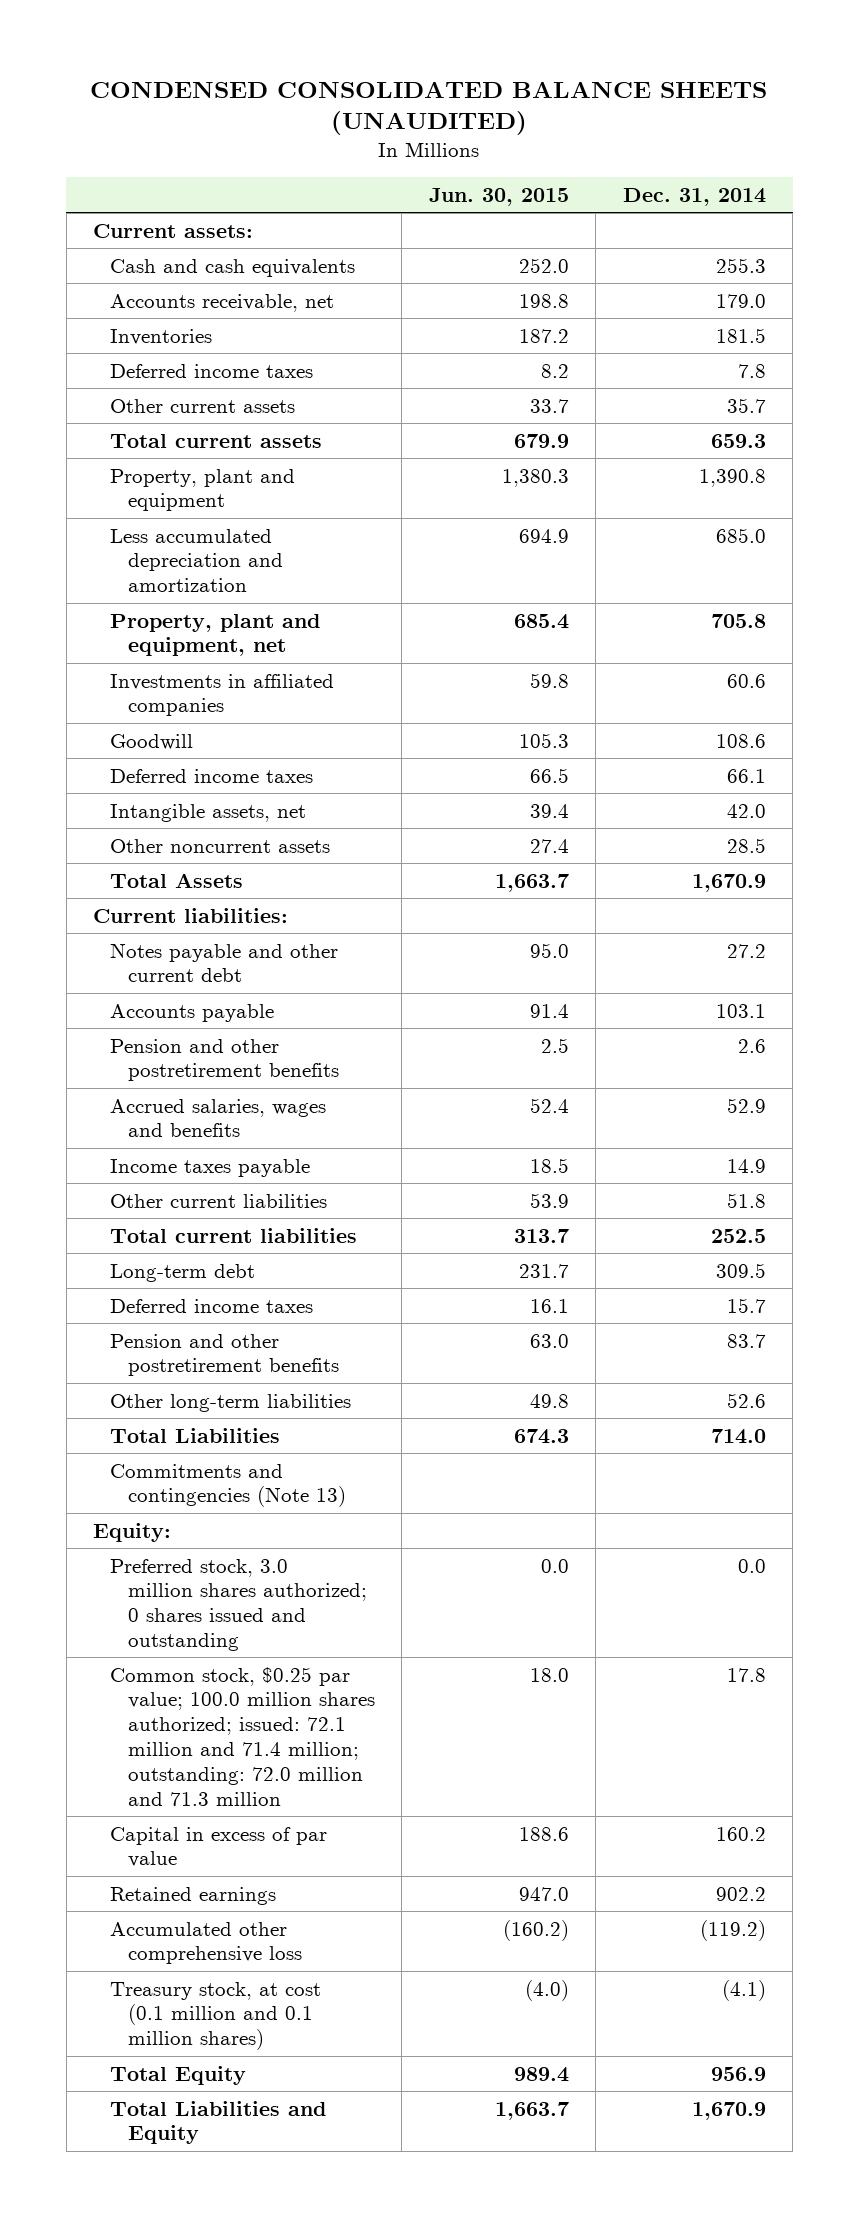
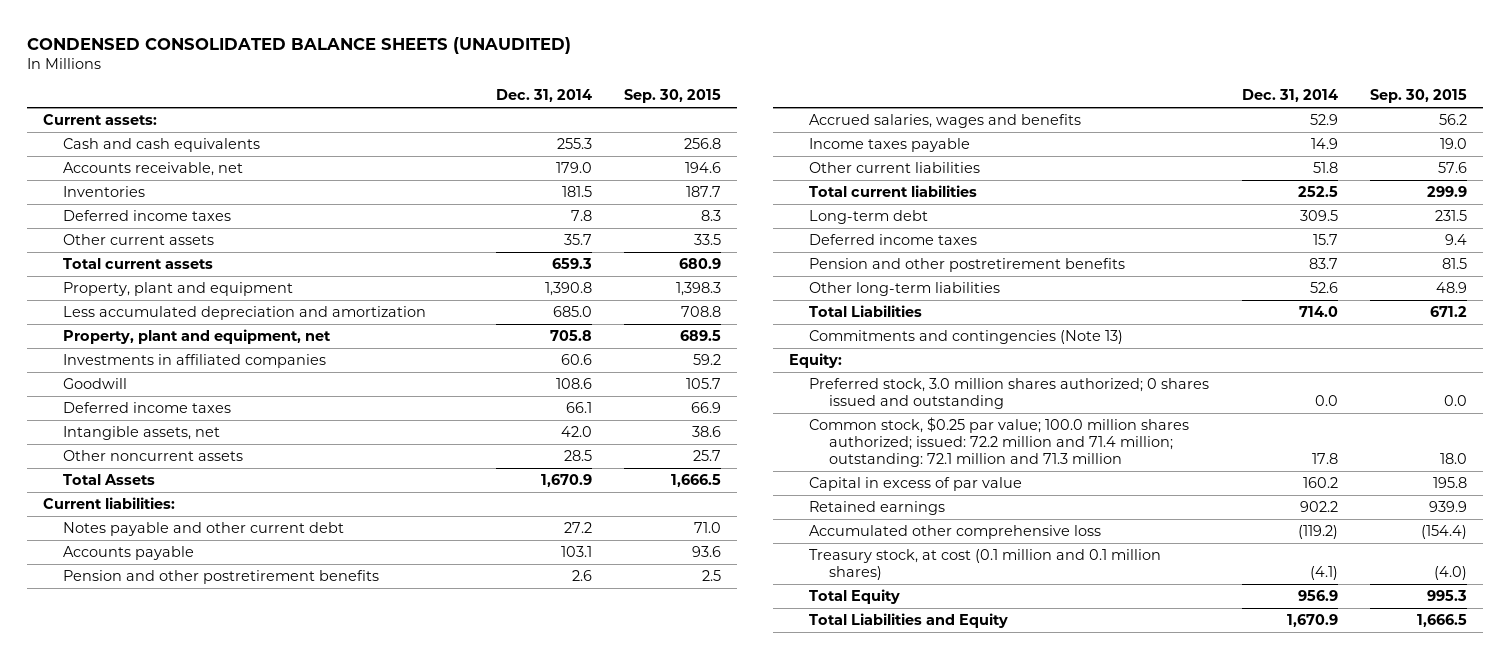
[428,187,569,206] Jun. 30, 2015 -> none
none -> [623,89,721,104] Sep. 30, 2015
[110,1666,375,1806] Common stock, $0.25 par value; 100.0 million shares authorized; issued: 72.1 million and 71.4 million; outstanding: 72.0 million and 71.3 million -> [809,417,1190,467] Common stock, $0.25 par value; 100.0 million shares authorized; issued: 72.2 million and 71.4 million; outstanding: 72.1 million and 71.3 million

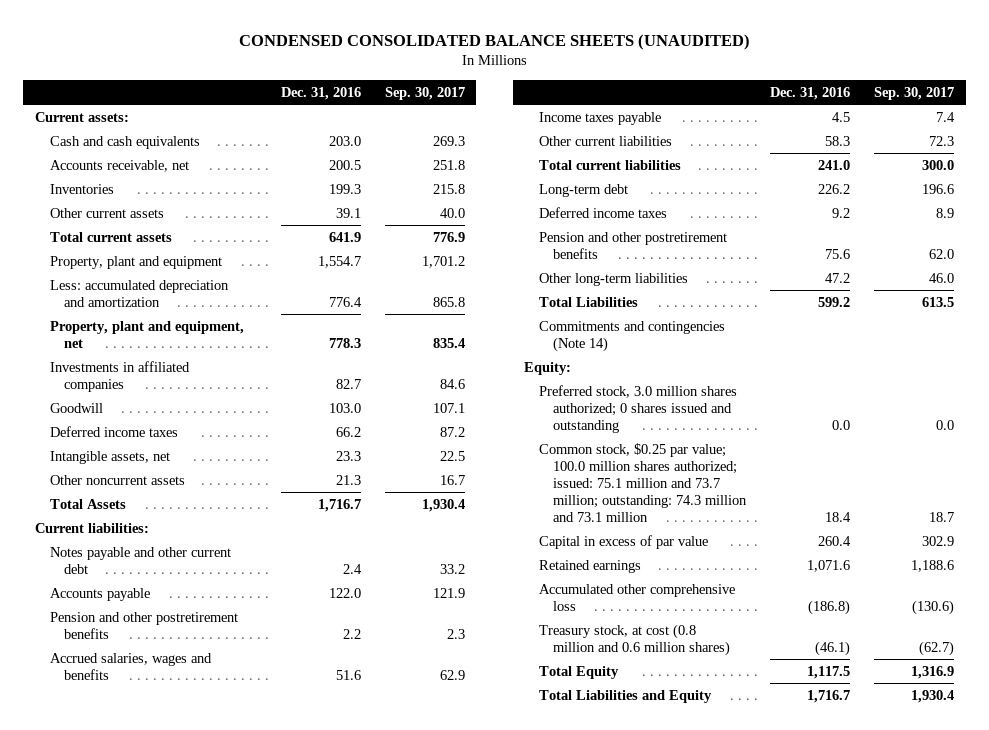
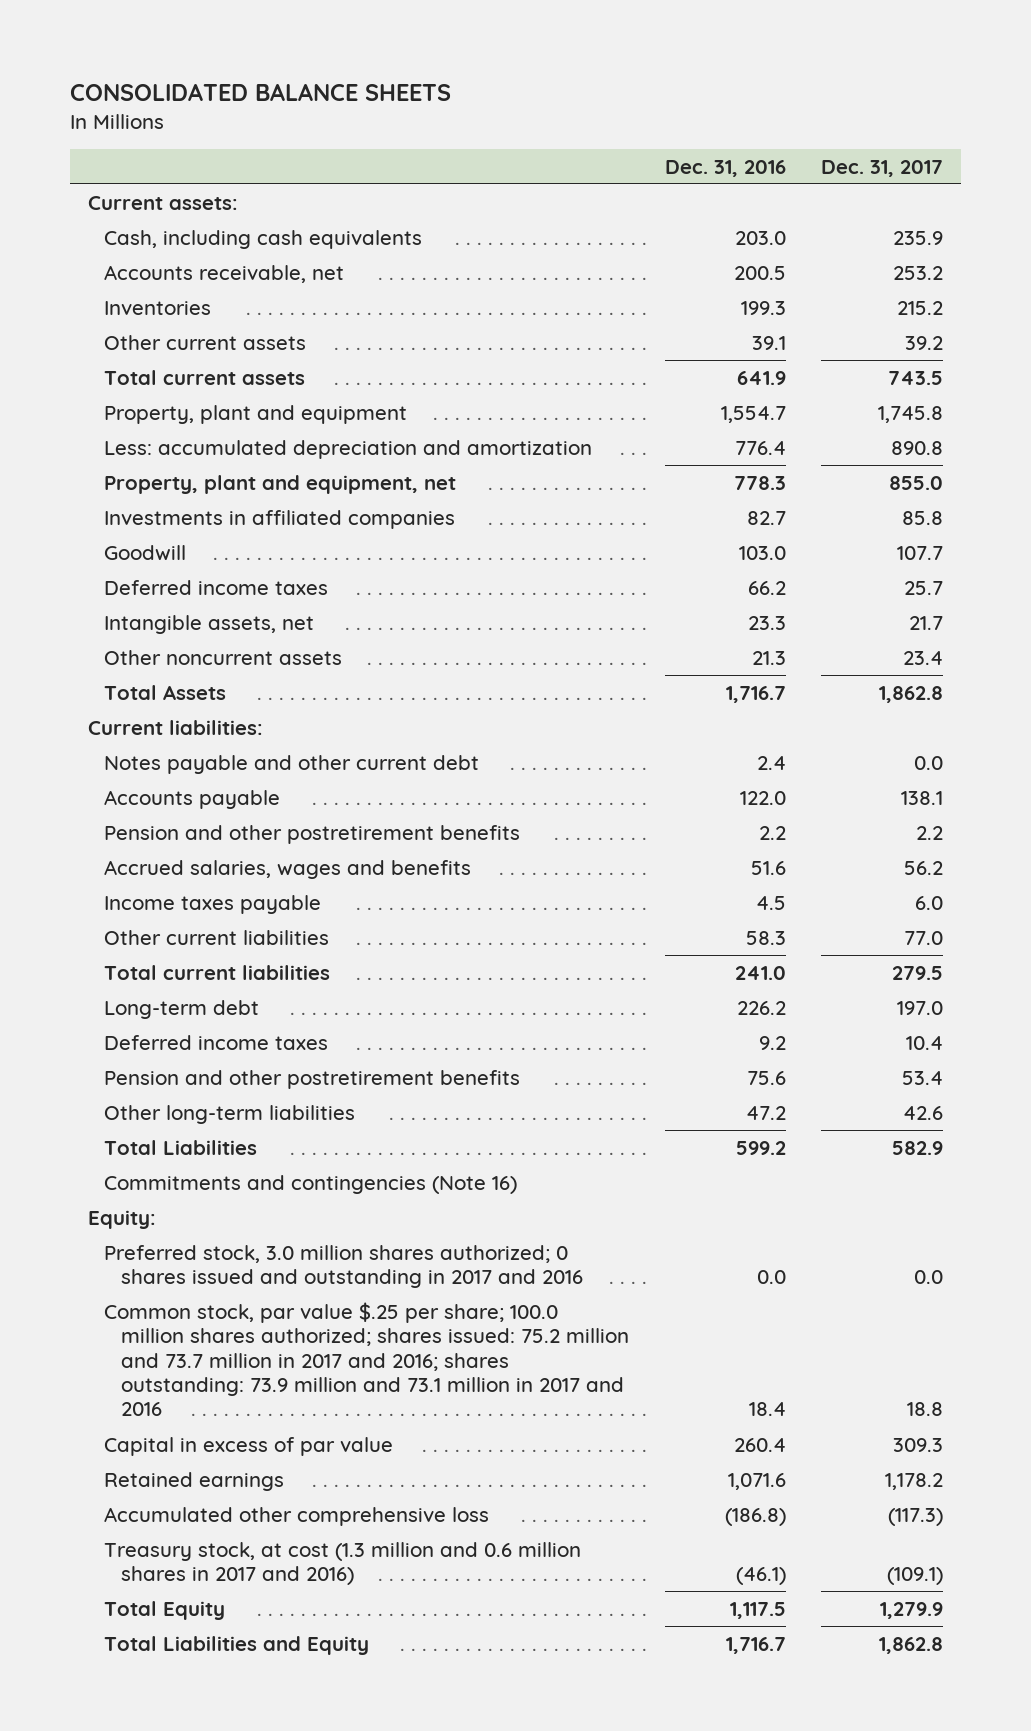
[238,33,750,50] CONDENSED CONSOLIDATED BALANCE SHEETS (UNAUDITED) -> [69,83,451,102] CONSOLIDATED BALANCE SHEETS
[384,86,465,100] Sep. 30, 2017 -> none
none -> [821,159,944,177] Dec. 31, 2017
[49,135,200,149] Cash and cash equivalents -> [104,229,423,249] Cash, including cash equivalents
[538,320,725,352] Commitments and contingencies (Note 14) -> [104,1174,518,1194] Commitments and contingencies (Note 16)
[538,384,737,433] Preferred stock, 3.0 million shares authorized; 0 shares issued and outstanding -> [104,1244,583,1289] Preferred stock, 3.0 million shares authorized; 0 shares issued and outstanding in 2017 and 2016
[538,442,748,522] Common stock, $0.25 par value; 100.0 million shares authorized; issued: 75.1 million and 73.7 million; outstanding: 74.3 million and 73.1 million -> [104,1301,629,1417] Common stock, par value $.25 per share; 100.0 million shares authorized; shares issued: 75.2 million and 73.7 million in 2017 and 2016; shares outstanding: 73.9 million and 73.1 million in 2017 and 2016
[538,623,731,656] Treasury stock, at cost (0.8 million and 0.6 million shares) -> [104,1541,582,1586] Treasury stock, at cost (1.3 million and 0.6 million shares in 2017 and 2016)

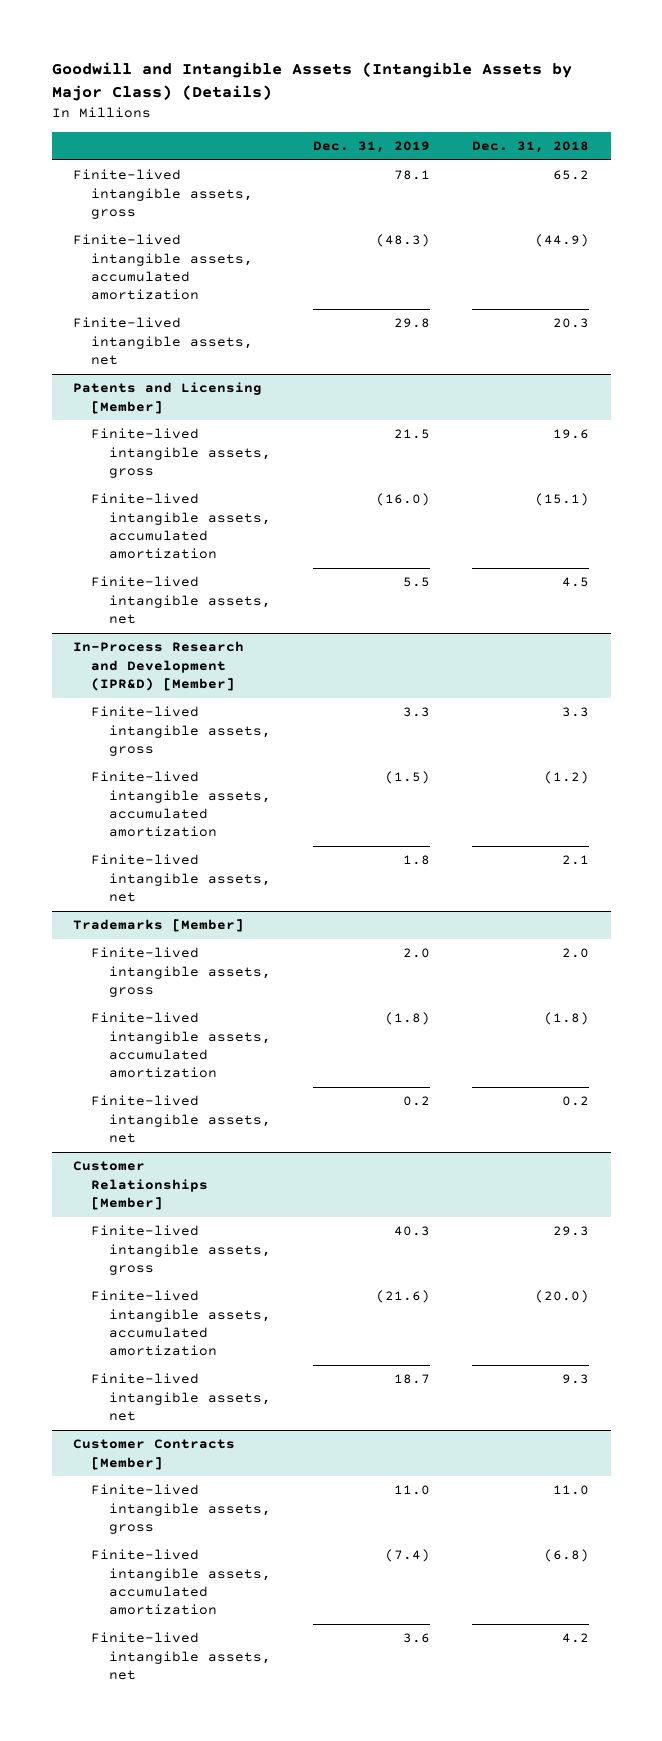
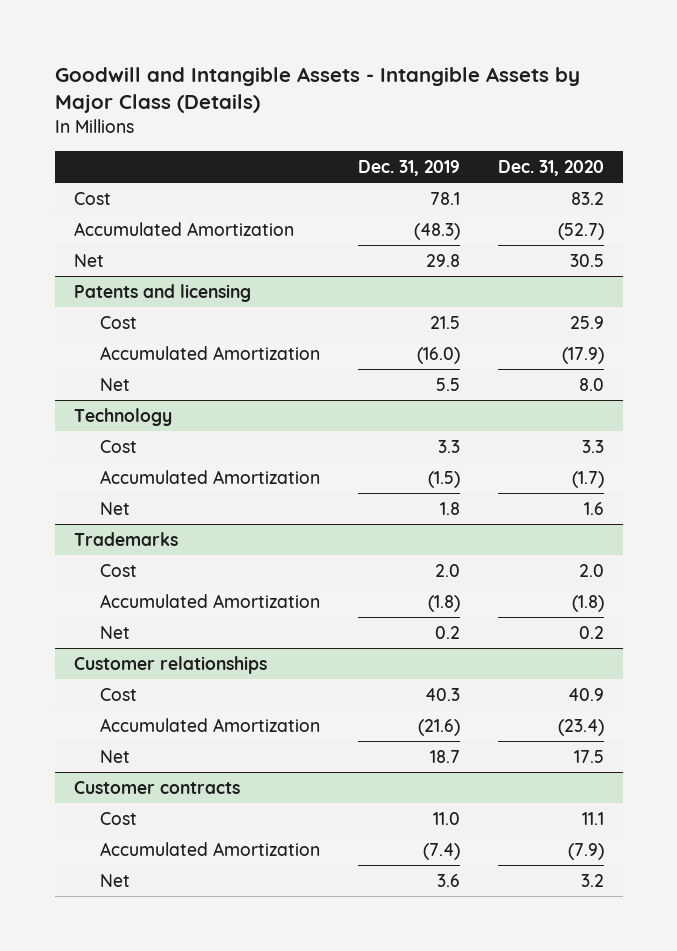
[51,62,572,102] Goodwill and Intangible Assets (Intangible Assets by Major Class) (Details) -> [54,67,580,114] Goodwill and Intangible Assets - Intangible Assets by Major Class (Details)
[472,141,590,154] Dec. 31, 2018 -> none
none -> [497,159,604,176] Dec. 31, 2020
[72,169,253,220] Finite-lived intangible assets, gross -> [73,191,111,205] Cost
[72,234,253,301] Finite-lived intangible assets, accumulated amortization -> [73,221,294,236] Accumulated Amortization
[72,317,253,366] Finite-lived intangible assets, net -> [73,253,104,267] Net
[72,382,262,414] Patents and Licensing [Member] -> [73,283,251,302] Patents and licensing
[90,428,271,479] Finite-lived intangible assets, gross -> [99,315,137,329] Cost
[90,493,271,560] Finite-lived intangible assets, accumulated amortization -> [99,345,320,360] Accumulated Amortization
[90,576,271,625] Finite-lived intangible assets, net -> [99,377,130,391] Net
[72,641,244,692] In-Process Research and Development (IPR&D) [Member] -> [73,407,172,426] Technology
[90,706,271,757] Finite-lived intangible assets, gross -> [99,439,137,453] Cost
[90,771,271,838] Finite-lived intangible assets, accumulated amortization -> [99,469,320,484] Accumulated Amortization
[90,854,271,903] Finite-lived intangible assets, net -> [99,501,130,515] Net
[72,919,244,933] Trademarks [Member] -> [73,531,178,546] Trademarks
[90,947,271,998] Finite-lived intangible assets, gross -> [99,563,137,577] Cost
[90,1012,271,1079] Finite-lived intangible assets, accumulated amortization -> [99,593,320,608] Accumulated Amortization
[90,1095,271,1144] Finite-lived intangible assets, net -> [99,625,130,639] Net
[72,1161,208,1211] Customer Relationships [Member] -> [73,655,267,674] Customer relationships
[90,1225,271,1276] Finite-lived intangible assets, gross -> [99,687,137,701] Cost
[90,1290,271,1357] Finite-lived intangible assets, accumulated amortization -> [99,717,320,732] Accumulated Amortization
[90,1373,271,1422] Finite-lived intangible assets, net -> [99,749,130,763] Net
[72,1439,235,1470] Customer Contracts [Member] -> [73,780,240,794] Customer contracts
[90,1484,271,1535] Finite-lived intangible assets, gross -> [99,811,137,825] Cost
[90,1549,271,1616] Finite-lived intangible assets, accumulated amortization -> [99,841,320,856] Accumulated Amortization
[90,1632,271,1681] Finite-lived intangible assets, net -> [99,873,130,887] Net

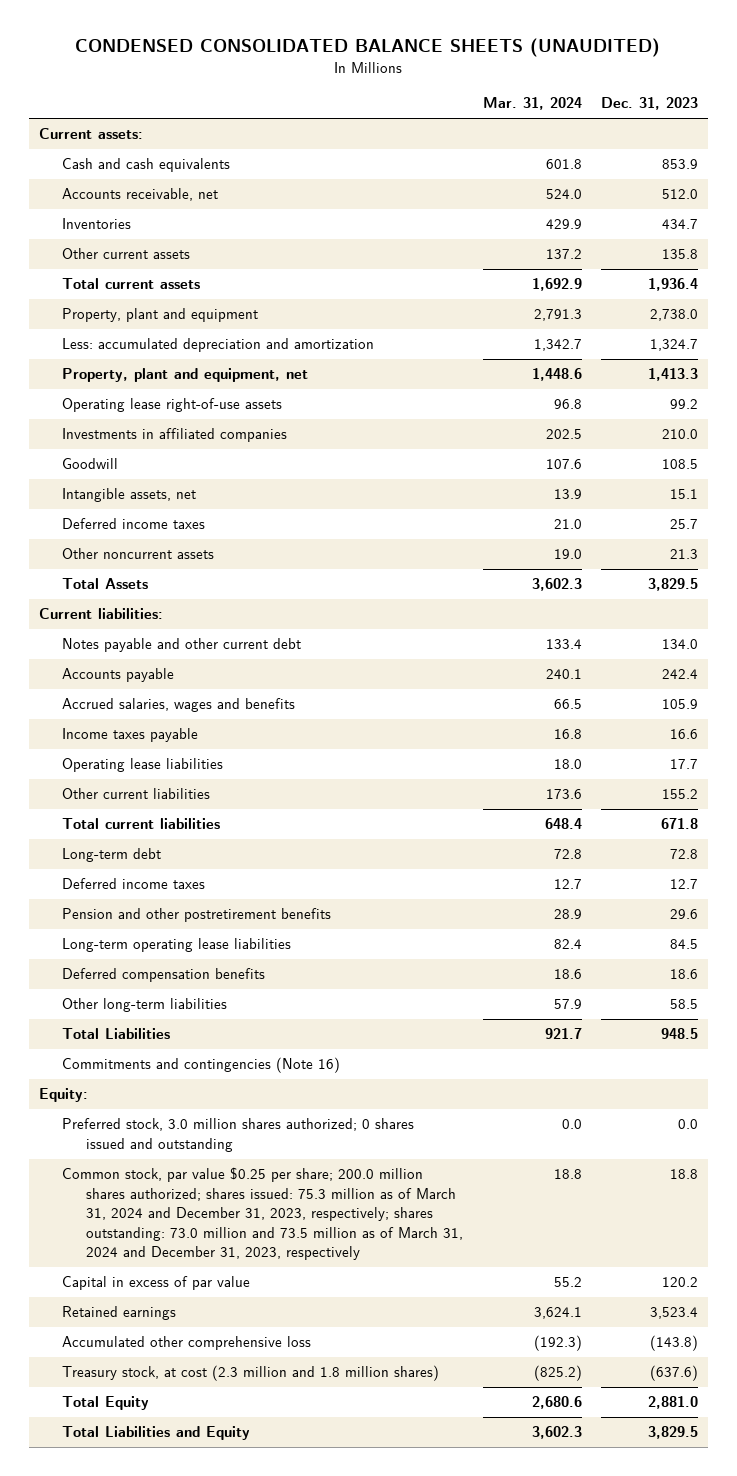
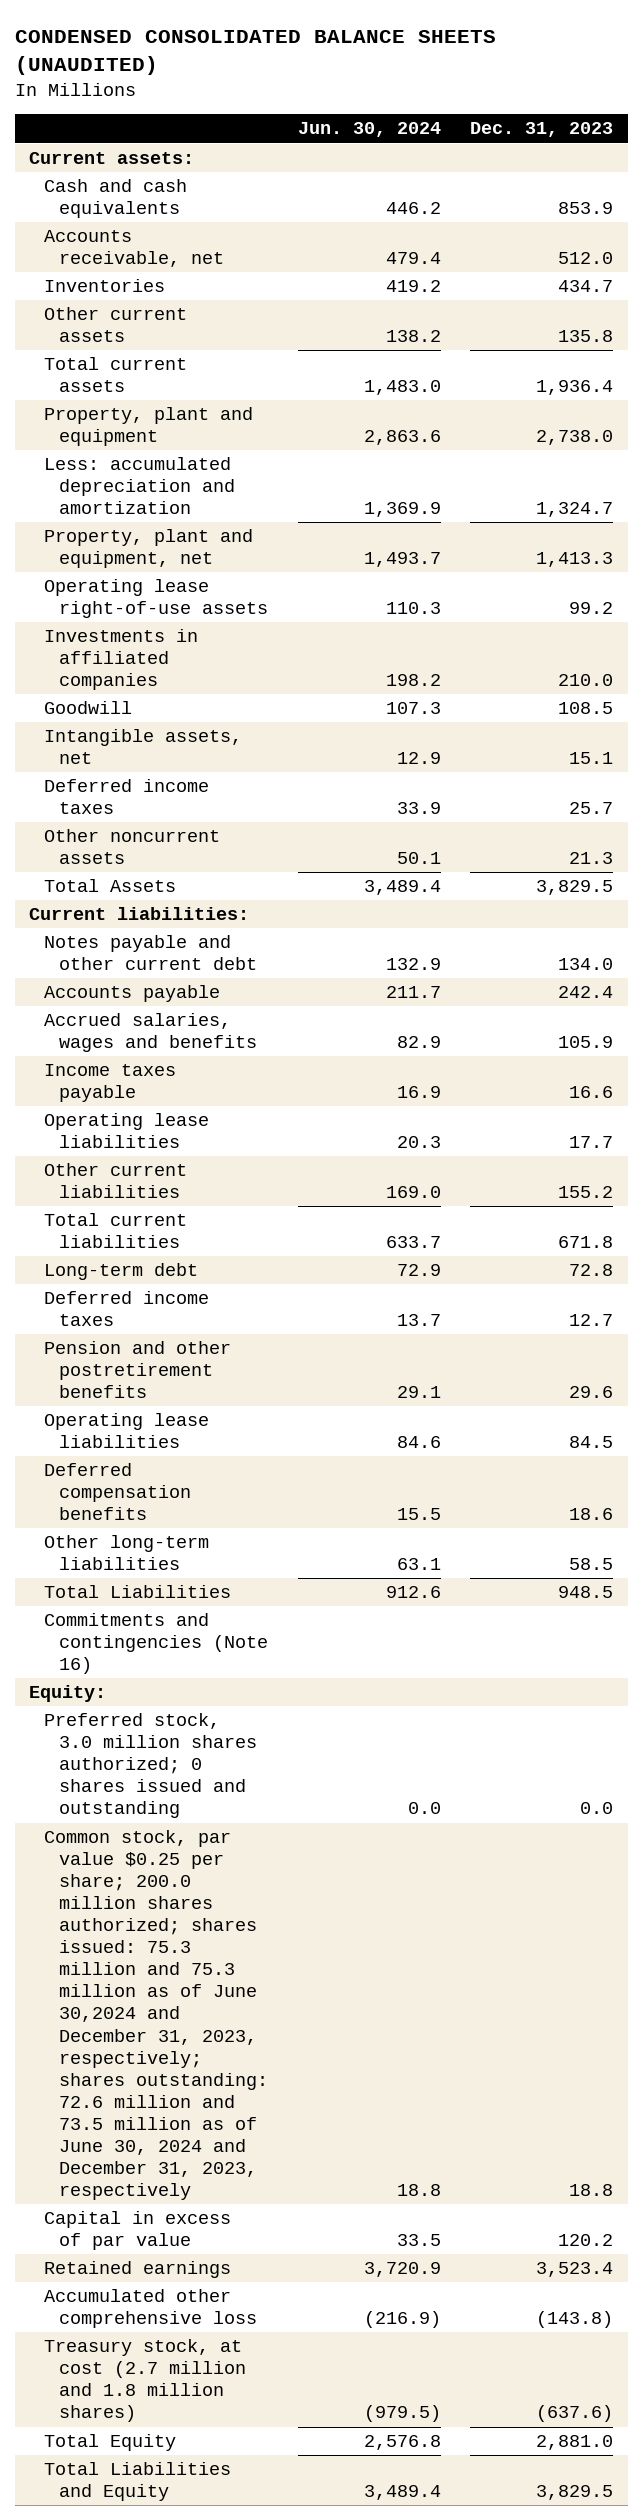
[482,97,582,111] Mar. 31, 2024 -> none
none -> [297,122,441,138] Jun. 30, 2024
[62,938,292,953] Long-term operating lease liabilities -> [44,1413,210,1449] Operating lease liabilities
[62,1167,464,1261] Common stock, par value $0.25 per share; 200.0 million shares authorized; shares issued: 75.3 million as of March 31, 2024 and December 31, 2023, respectively; shares outstanding: 73.0 million and 73.5 million as of March 31, 2024 and December 31, 2023, respectively -> [44,1830,269,2200] Common stock, par value $0.25 per share; 200.0 million shares authorized; shares issued: 75.3 million and 75.3 million as of June 30,2024 and December 31, 2023, respectively; shares outstanding: 72.6 million and 73.5 million as of June 30, 2024 and December 31, 2023, respectively
[62,1365,440,1382] Treasury stock, at cost (2.3 million and 1.8 million shares) -> [44,2339,247,2423] Treasury stock, at cost (2.7 million and 1.8 million shares)

